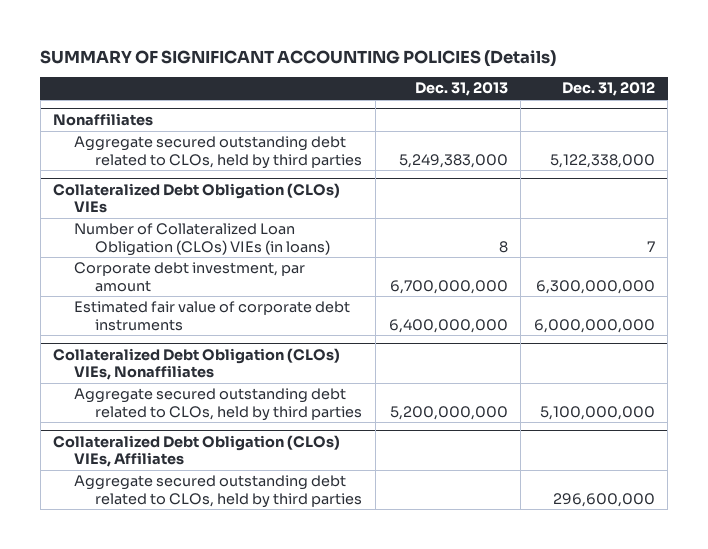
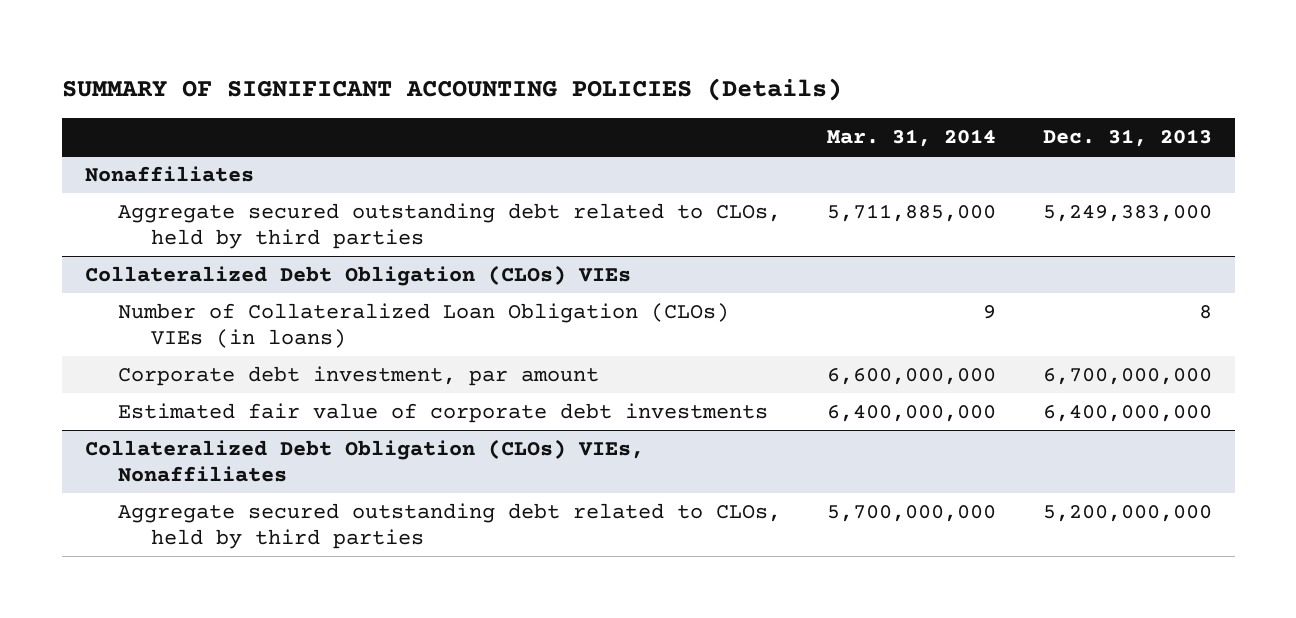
[561,82,655,97] Dec. 31, 2012 -> none
none -> [827,129,997,148] Mar. 31, 2014
[74,301,351,331] Estimated fair value of corporate debt instruments -> [117,402,768,423] Estimated fair value of corporate debt investments
[53,434,341,468] Collateralized Debt Obligation (CLOs) VIEs, Affiliates -> none
[74,475,363,508] Aggregate secured outstanding debt related to CLOs, held by third parties -> none

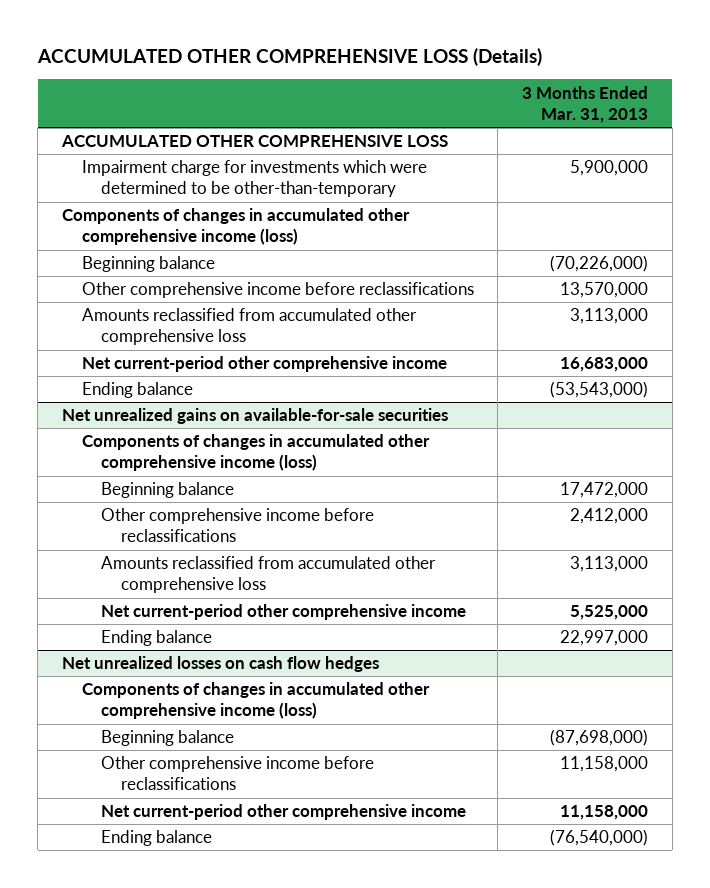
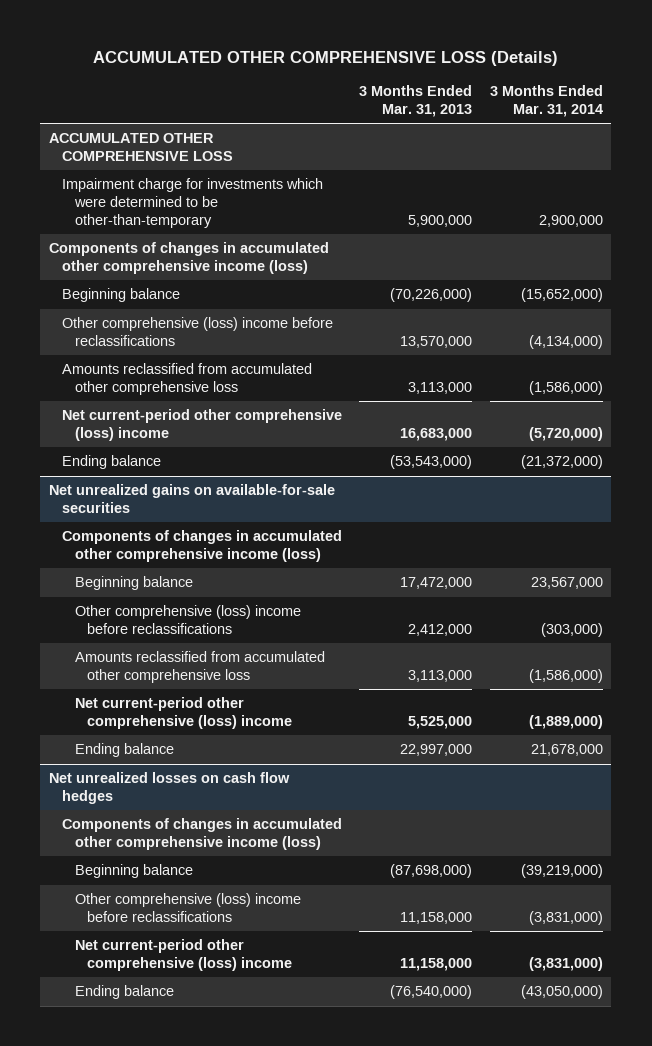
none -> [489,85,603,117] 3 Months Ended Mar. 31, 2014
[81,282,474,299] Other comprehensive income before reclassifications -> [61,317,333,347] Other comprehensive (loss) income before reclassifications
[81,356,447,373] Net current-period other comprehensive income -> [61,409,342,442] Net current-period other comprehensive (loss) income
[101,508,375,543] Other comprehensive income before reclassifications -> [74,605,301,635] Other comprehensive (loss) income before reclassifications
[101,604,467,621] Net current-period other comprehensive income -> [74,697,293,730] Net current-period other comprehensive (loss) income
[101,756,375,791] Other comprehensive income before reclassifications -> [74,893,301,923] Other comprehensive (loss) income before reclassifications
[101,804,467,821] Net current-period other comprehensive income -> [74,939,293,972] Net current-period other comprehensive (loss) income

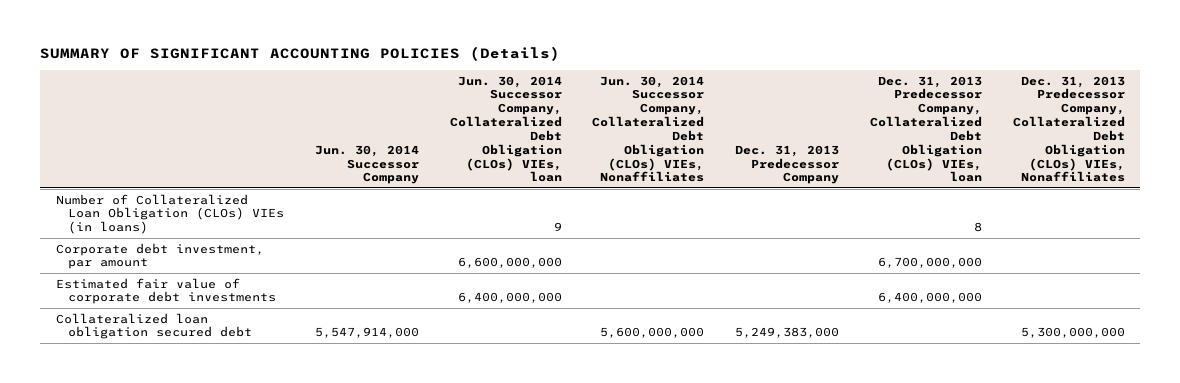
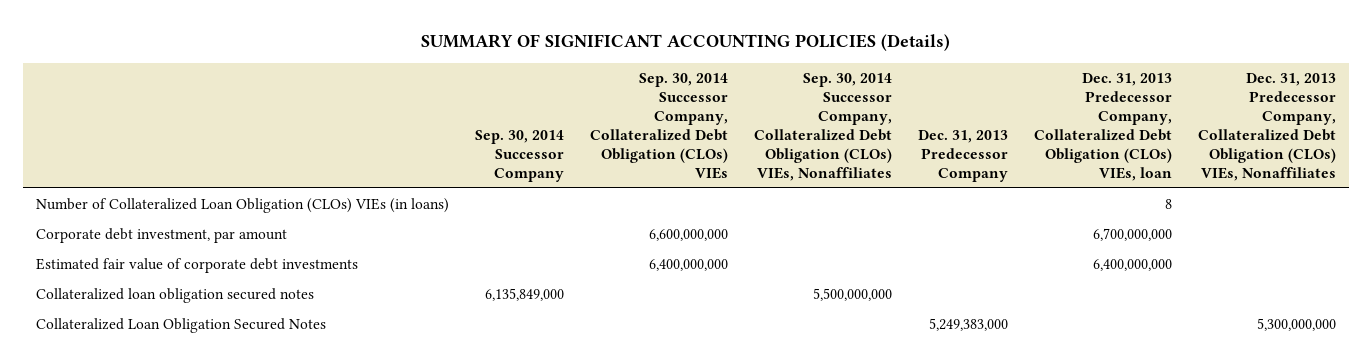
[314,144,419,185] Jun. 30, 2014 Successor Company -> none
[449,75,562,183] Jun. 30, 2014 Successor Company, Collateralized Debt Obligation (CLOs) VIEs, loan -> none
[592,75,705,183] Jun. 30, 2014 Successor Company, Collateralized Debt Obligation (CLOs) VIEs, Nonaffiliates -> none
none -> [474,129,564,182] Sep. 30, 2014 Successor Company
none -> [589,72,728,179] Sep. 30, 2014 Successor Company, Collateralized Debt Obligation (CLOs) VIEs
none -> [753,72,892,181] Sep. 30, 2014 Successor Company, Collateralized Debt Obligation (CLOs) VIEs, Nonaffiliates
none -> [35,288,314,304] Collateralized loan obligation secured notes
[55,312,253,340] Collateralized loan obligation secured debt -> [35,318,326,334] Collateralized Loan Obligation Secured Notes

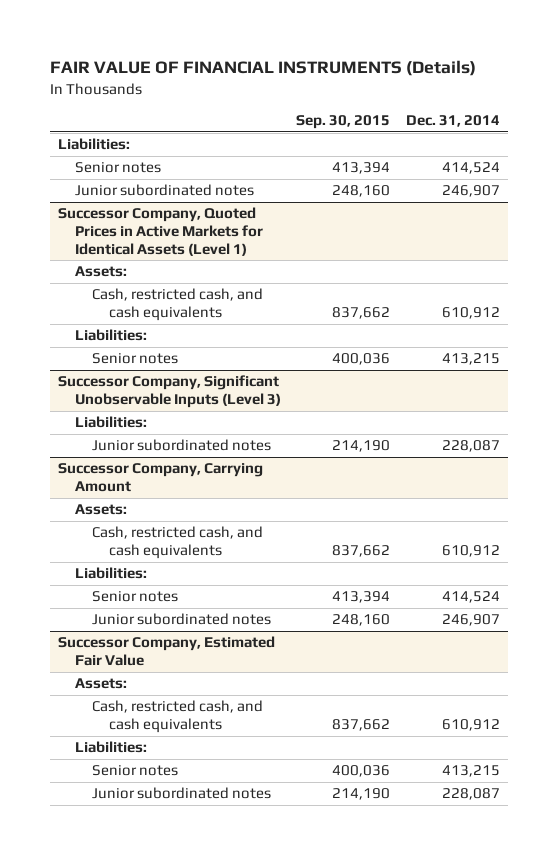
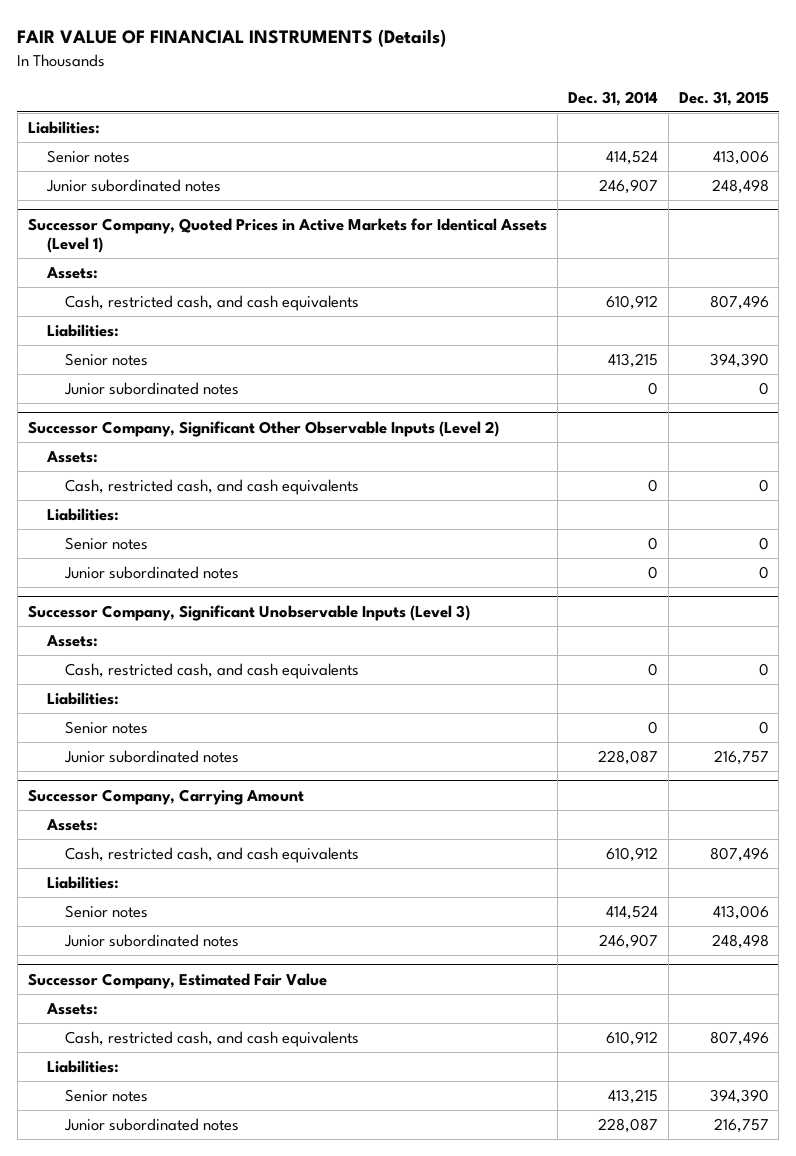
[296,115,391,130] Sep. 30, 2015 -> none
none -> [678,90,769,106] Dec. 31, 2015
none -> [64,382,240,396] Junior subordinated notes
none -> [27,420,499,437] Successor Company, Significant Other Observable Inputs (Level 2)
none -> [45,451,98,464] Assets:
none -> [65,479,360,496] Cash, restricted cash, and cash equivalents
none -> [46,508,119,522] Liabilities:
none -> [65,537,149,551] Senior notes
none -> [64,566,240,580] Junior subordinated notes
none -> [45,635,98,648] Assets:
none -> [65,663,360,680] Cash, restricted cash, and cash equivalents
none -> [65,721,149,735] Senior notes

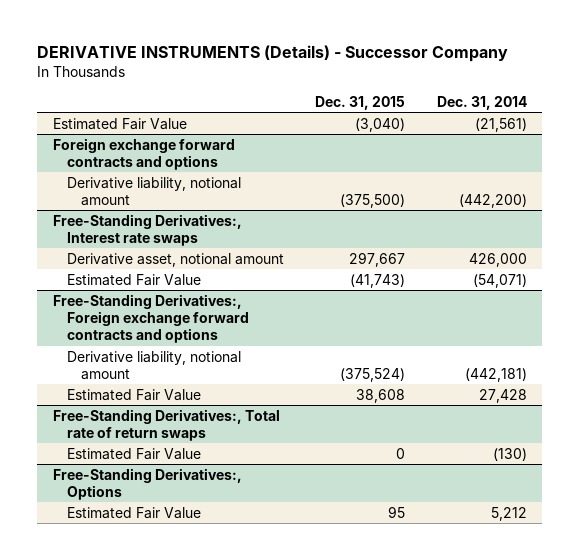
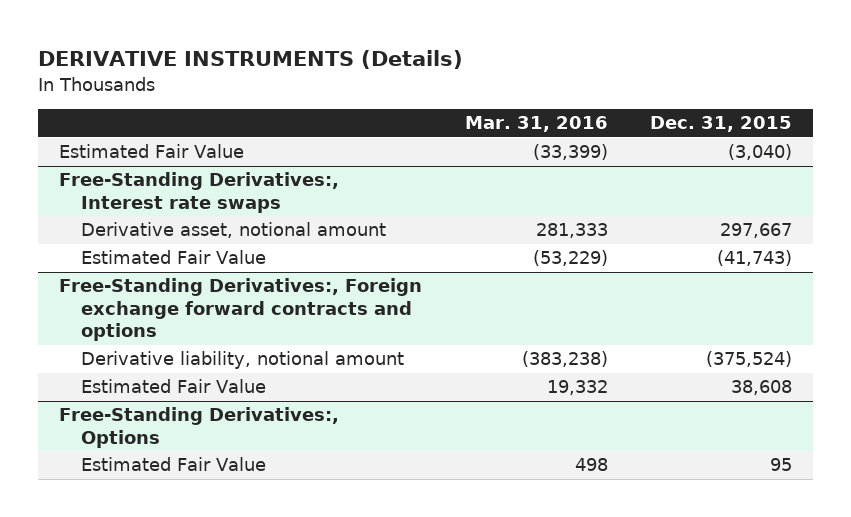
[36,45,508,63] DERIVATIVE INSTRUMENTS (Details) - Successor Company -> [38,50,464,70] DERIVATIVE INSTRUMENTS (Details)
[436,95,527,110] Dec. 31, 2014 -> none
none -> [464,116,608,133] Mar. 31, 2016
[52,137,235,170] Foreign exchange forward contracts and options -> none
[66,176,241,206] Derivative liability, notional amount -> none
[52,408,280,441] Free-Standing Derivatives:, Total rate of return swaps -> none
[66,447,201,460] Estimated Fair Value -> none

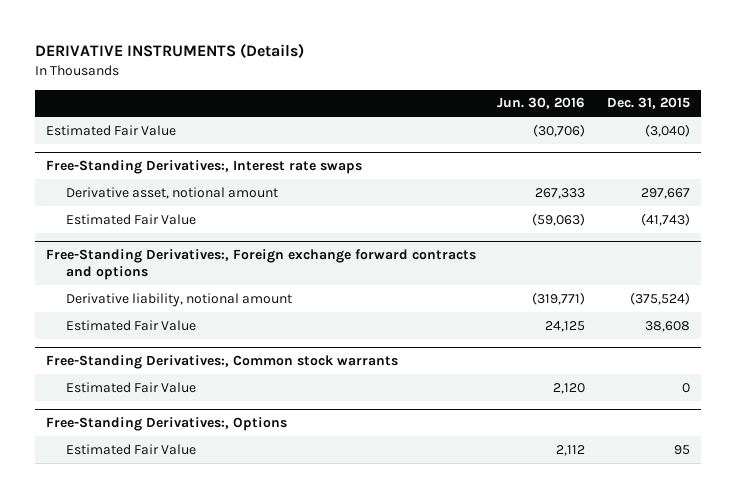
[464,116,608,133] Mar. 31, 2016 -> none
none -> [497,97,586,110] Jun. 30, 2016
none -> [45,355,398,370] Free-Standing Derivatives:, Common stock warrants
none -> [65,381,196,393] Estimated Fair Value

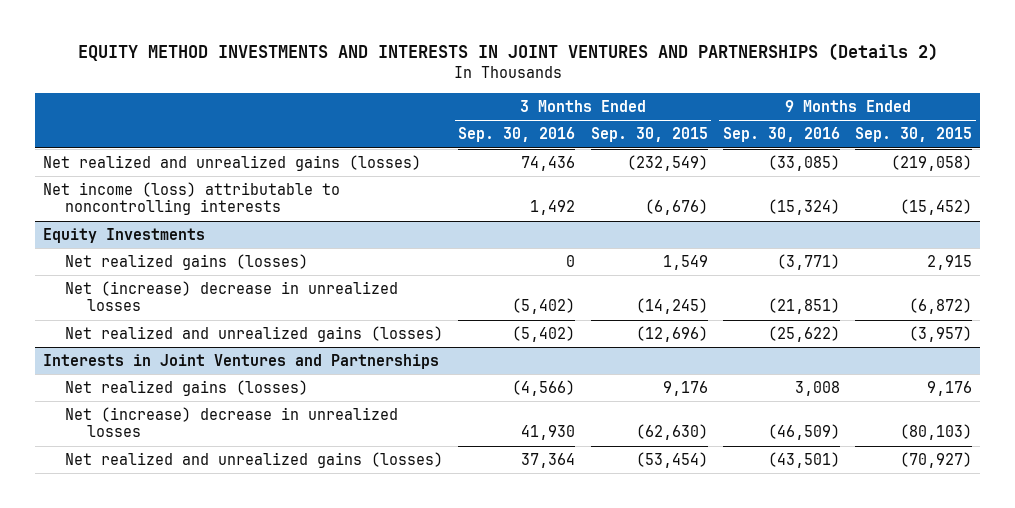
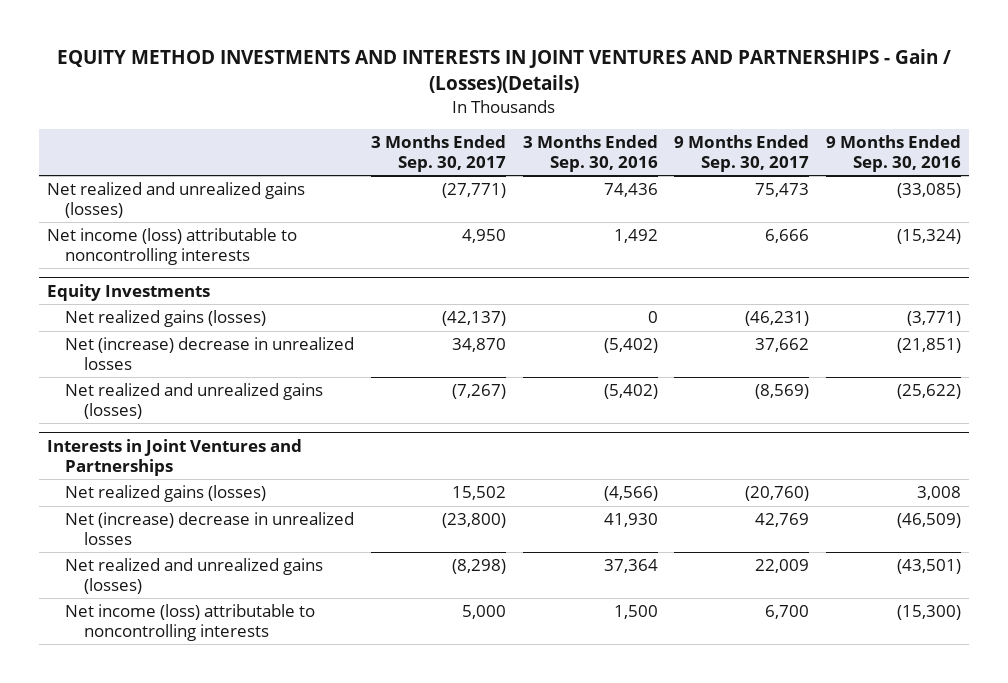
[77,43,938,62] EQUITY METHOD INVESTMENTS AND INTERESTS IN JOINT VENTURES AND PARTNERSHIPS (Details 2) -> [56,49,951,94] EQUITY METHOD INVESTMENTS AND INTERESTS IN JOINT VENTURES AND PARTNERSHIPS - Gain / (Losses)(Details)
[590,127,708,143] Sep. 30, 2015 -> none
[855,127,973,143] Sep. 30, 2015 -> none
none -> [370,135,506,172] 3 Months Ended Sep. 30, 2017
none -> [674,135,810,172] 9 Months Ended Sep. 30, 2017
none -> [65,604,316,641] Net income (loss) attributable to noncontrolling interests

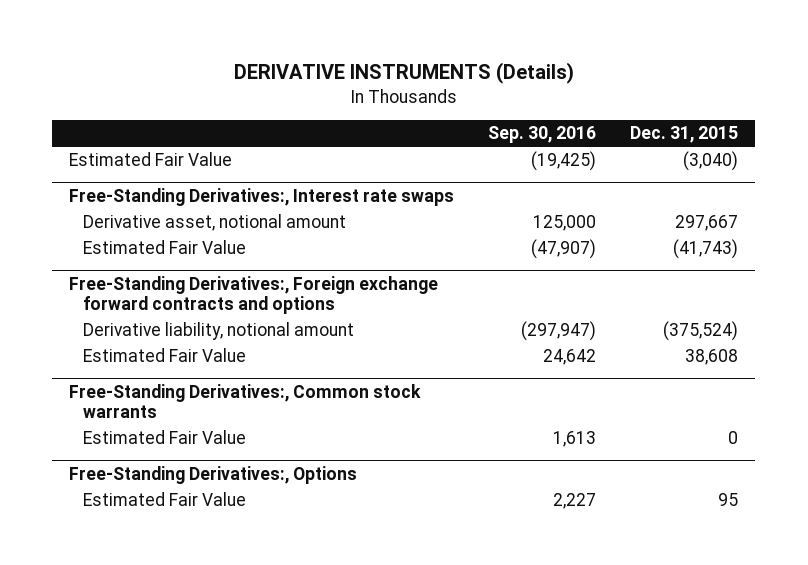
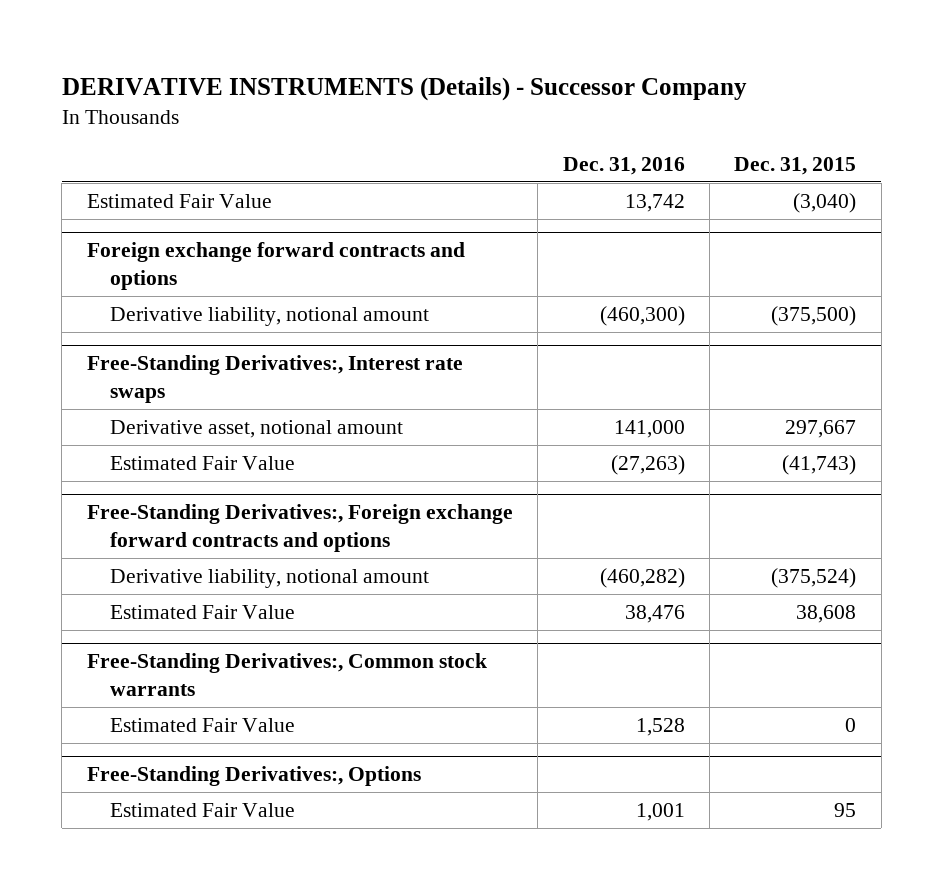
[233,62,574,85] DERIVATIVE INSTRUMENTS (Details) -> [61,77,747,102] DERIVATIVE INSTRUMENTS (Details) - Successor Company
[488,126,597,144] Sep. 30, 2016 -> none
none -> [562,156,685,175] Dec. 31, 2016
none -> [86,242,465,290] Foreign exchange forward contracts and options
none -> [110,306,430,326] Derivative liability, notional amount

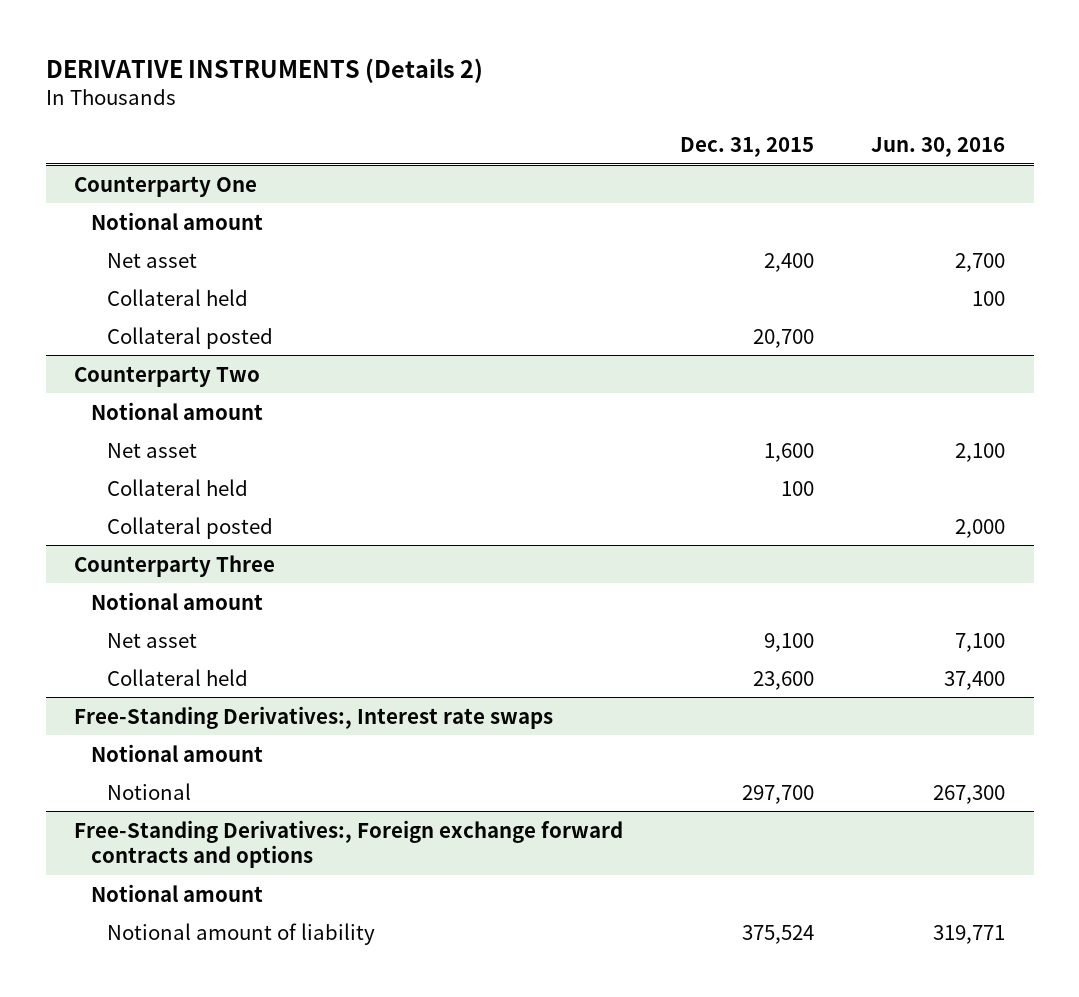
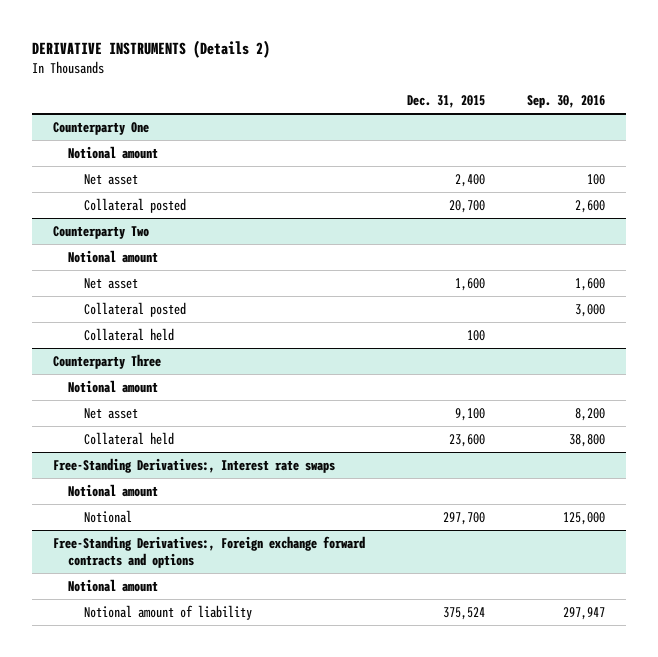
[871,137,1006,158] Jun. 30, 2016 -> none
none -> [527,95,606,109] Sep. 30, 2016
[107,288,249,306] Collateral held -> none
[107,478,249,496] Collateral held -> [83,328,174,342] Collateral held

